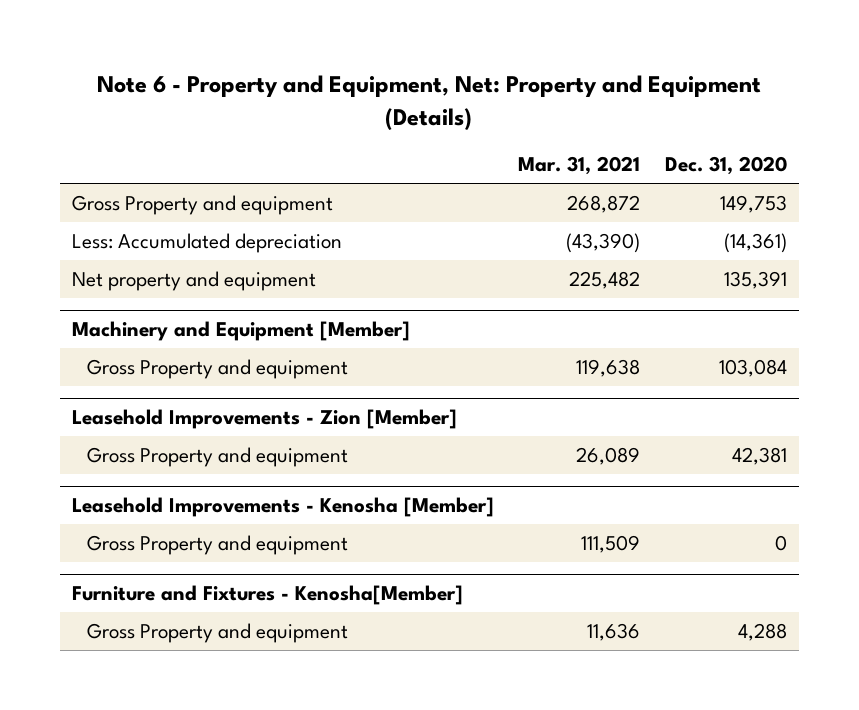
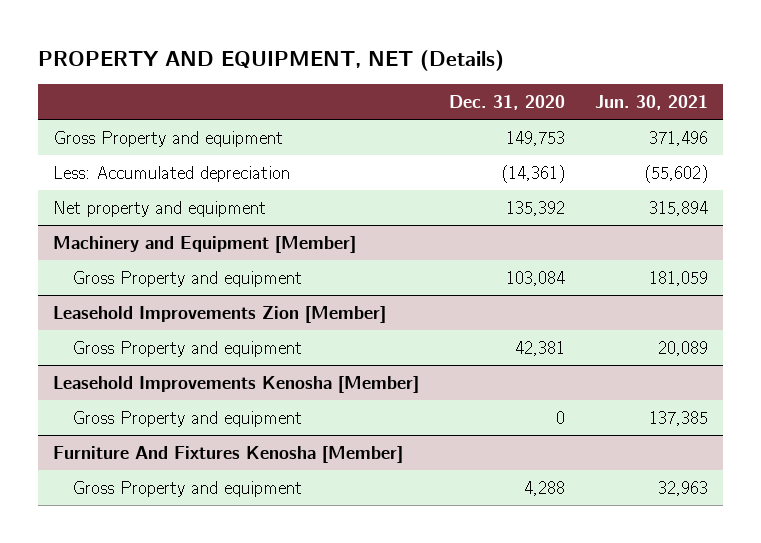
[97,75,762,130] Note 6 - Property and Equipment, Net: Property and Equipment (Details) -> [37,50,504,72] PROPERTY AND EQUIPMENT, NET (Details)
[518,156,641,176] Mar. 31, 2021 -> none
none -> [594,94,708,110] Jun. 30, 2021
[723,270,787,289] 135,391 -> [505,200,565,216] 135,392
[72,408,458,429] Leasehold Improvements - Zion [Member] -> [52,305,386,323] Leasehold Improvements Zion [Member]
[72,496,495,517] Leasehold Improvements - Kenosha [Member] -> [52,375,419,393] Leasehold Improvements Kenosha [Member]
[72,584,464,605] Furniture and Fixtures - Kenosha[Member] -> [52,445,403,463] Furniture And Fixtures Kenosha [Member]

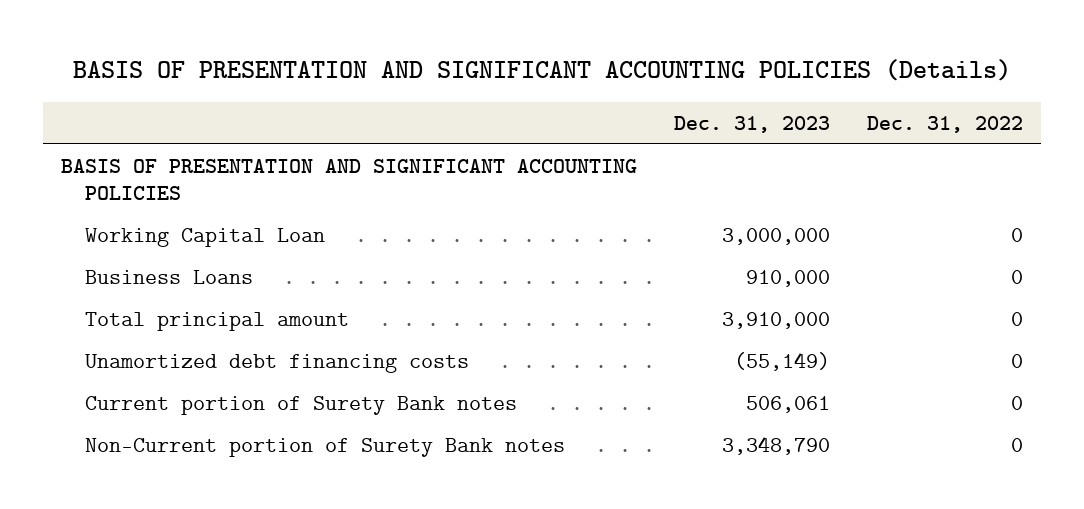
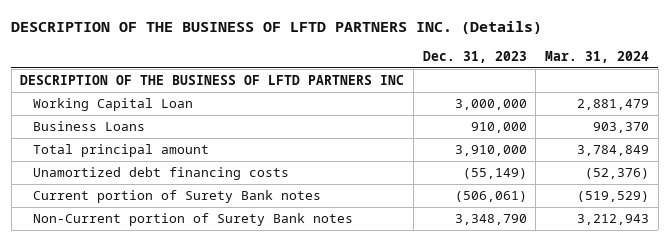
[72,59,1011,82] BASIS OF PRESENTATION AND SIGNIFICANT ACCOUNTING POLICIES (Details) -> [11,20,543,34] DESCRIPTION OF THE BUSINESS OF LFTD PARTNERS INC. (Details)
[866,115,1023,133] Dec. 31, 2022 -> none
none -> [545,50,650,63] Mar. 31, 2024
[61,159,638,200] BASIS OF PRESENTATION AND SIGNIFICANT ACCOUNTING POLICIES -> none
none -> [20,75,405,86] DESCRIPTION OF THE BUSINESS OF LFTD PARTNERS INC
[745,396,830,414] 506,061 -> [454,191,527,203] (506,061)

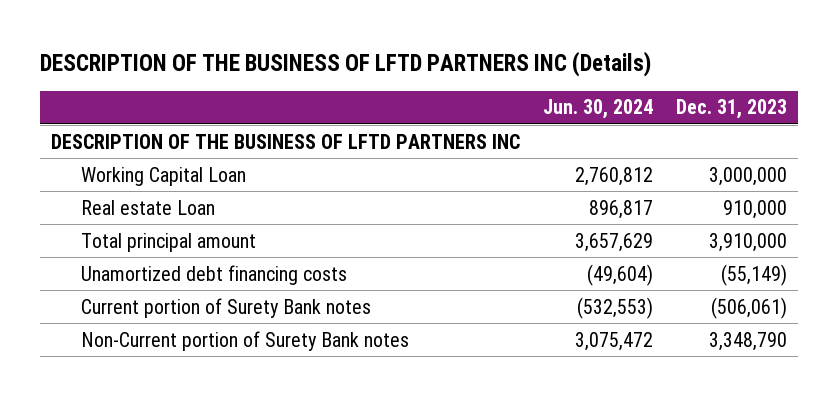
[11,20,543,34] DESCRIPTION OF THE BUSINESS OF LFTD PARTNERS INC. (Details) -> [39,50,651,77] DESCRIPTION OF THE BUSINESS OF LFTD PARTNERS INC (Details)
[545,50,650,63] Mar. 31, 2024 -> none
none -> [542,99,653,120] Jun. 30, 2024
[33,121,146,132] Business Loans -> [81,199,216,215] Real estate Loan

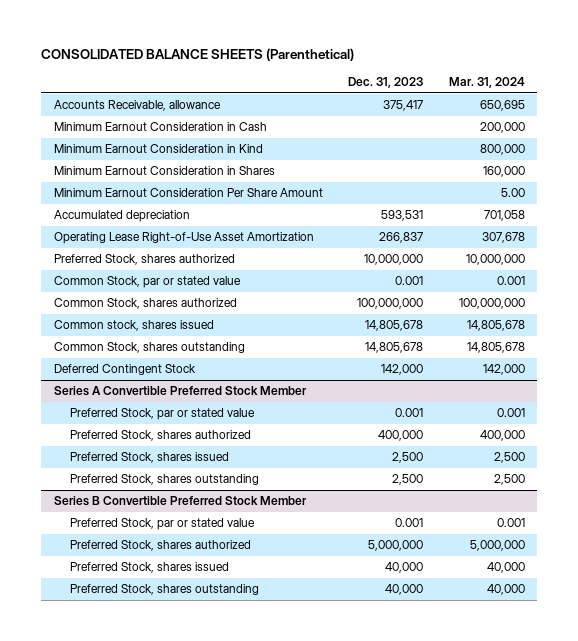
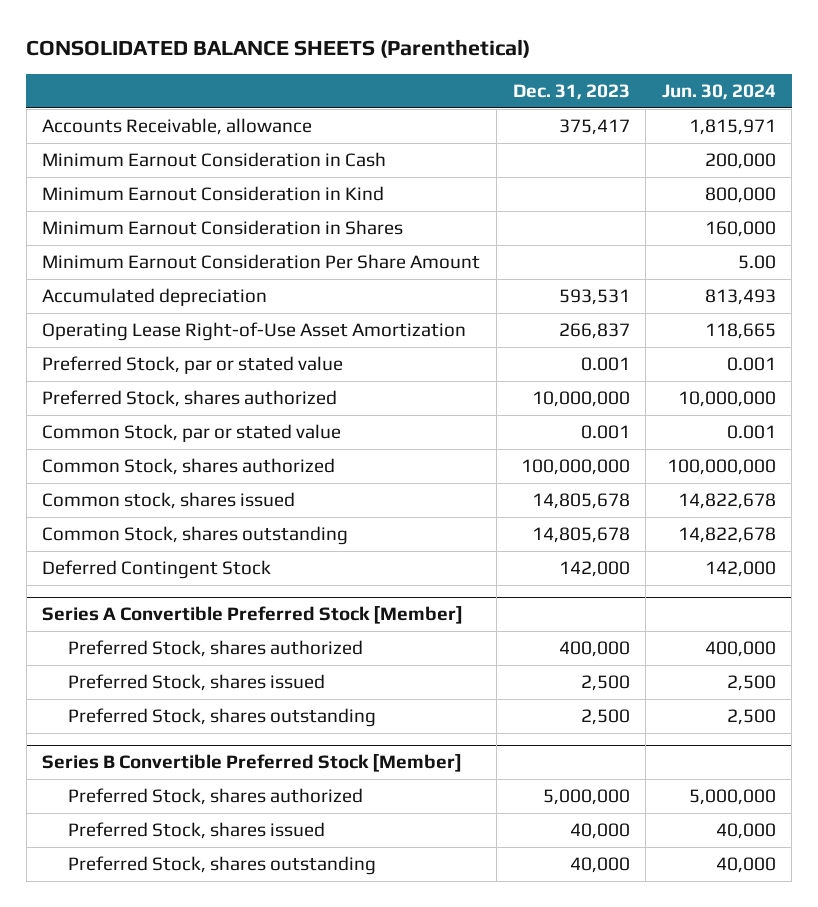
[448,77,525,89] Mar. 31, 2024 -> none
none -> [661,83,776,100] Jun. 30, 2024
none -> [42,355,344,374] Preferred Stock, par or stated value
[69,408,255,421] Preferred Stock, par or stated value -> none
[53,386,307,397] Series A Convertible Preferred Stock Member -> [42,605,464,624] Series A Convertible Preferred Stock [Member]
[69,518,255,531] Preferred Stock, par or stated value -> none
[53,496,307,507] Series B Convertible Preferred Stock Member -> [42,753,463,772] Series B Convertible Preferred Stock [Member]

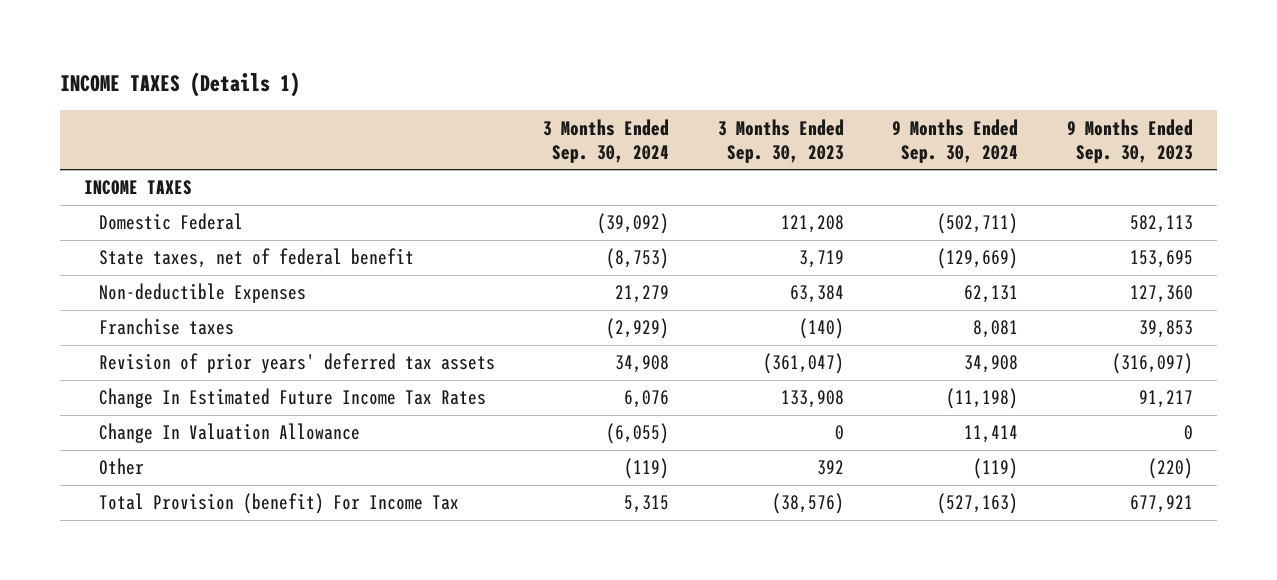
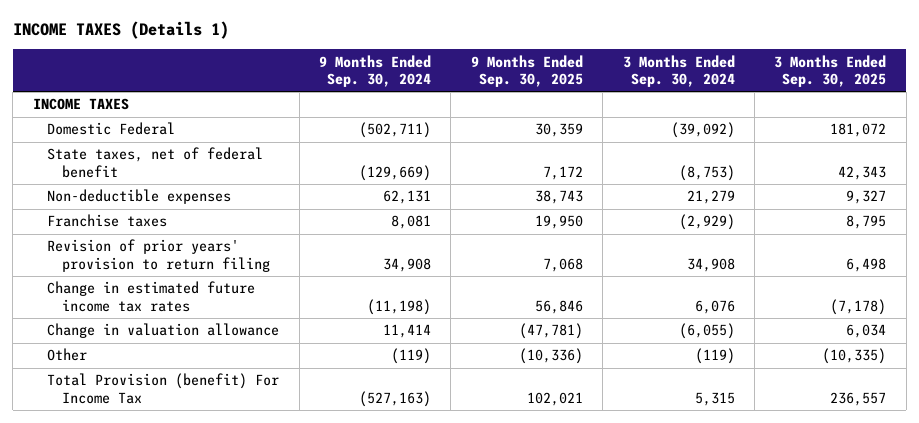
[717,118,844,163] 3 Months Ended Sep. 30, 2023 -> none
[1066,118,1193,163] 9 Months Ended Sep. 30, 2023 -> none
none -> [470,54,583,88] 9 Months Ended Sep. 30, 2025
none -> [774,54,887,88] 3 Months Ended Sep. 30, 2025
[99,283,307,304] Non-deductible Expenses -> [47,189,232,205] Non-deductible expenses
[99,353,496,374] Revision of prior years' deferred tax assets -> [47,239,270,272] Revision of prior years' provision to return filing
[99,388,487,409] Change In Estimated Future Income Tax Rates -> [47,281,256,312] Change in estimated future income tax rates
[99,423,361,444] Change In Valuation Allowance -> [47,323,280,339] Change in valuation allowance

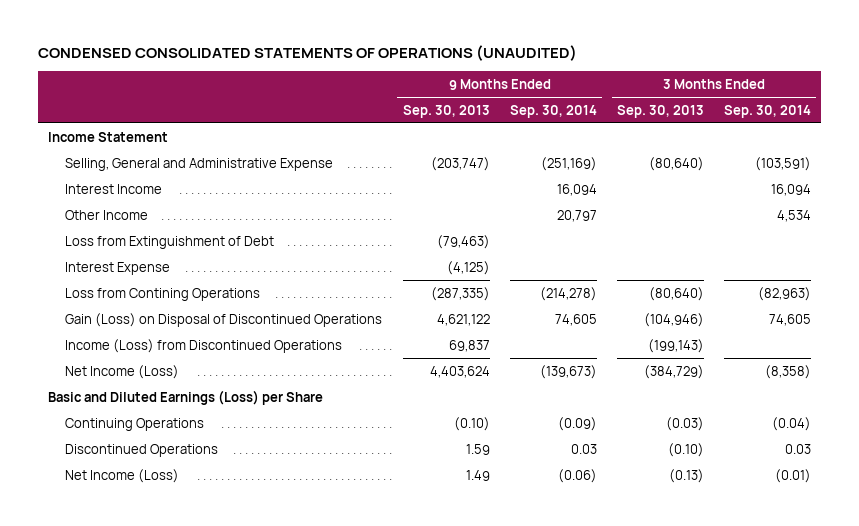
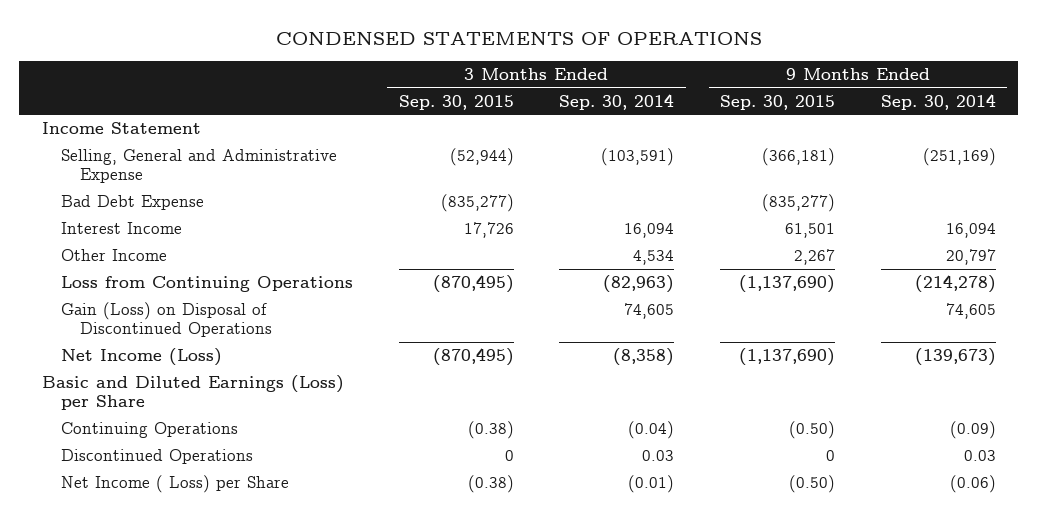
[37,45,577,62] CONDENSED CONSOLIDATED STATEMENTS OF OPERATIONS (UNAUDITED) -> [275,31,762,45] CONDENSED STATEMENTS OF OPERATIONS
[402,104,490,118] Sep. 30, 2013 -> none
[616,104,704,118] Sep. 30, 2013 -> none
none -> [398,94,514,110] Sep. 30, 2015
none -> [719,94,835,110] Sep. 30, 2015
none -> [60,195,204,211] Bad Debt Expense
[65,235,275,249] Loss from Extinguishment of Debt -> none
[65,261,171,275] Interest Expense -> none
[65,287,261,301] Loss from Contining Operations -> [60,276,353,293] Loss from Continuing Operations
[65,338,343,353] Income (Loss) from Discontinued Operations -> none
[65,468,180,483] Net Income (Loss) -> [60,475,289,494] Net Income ( Loss) per Share

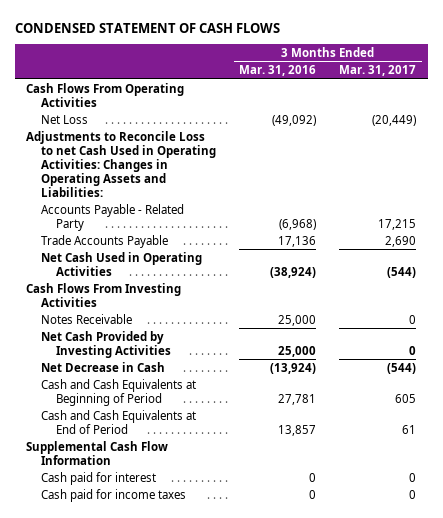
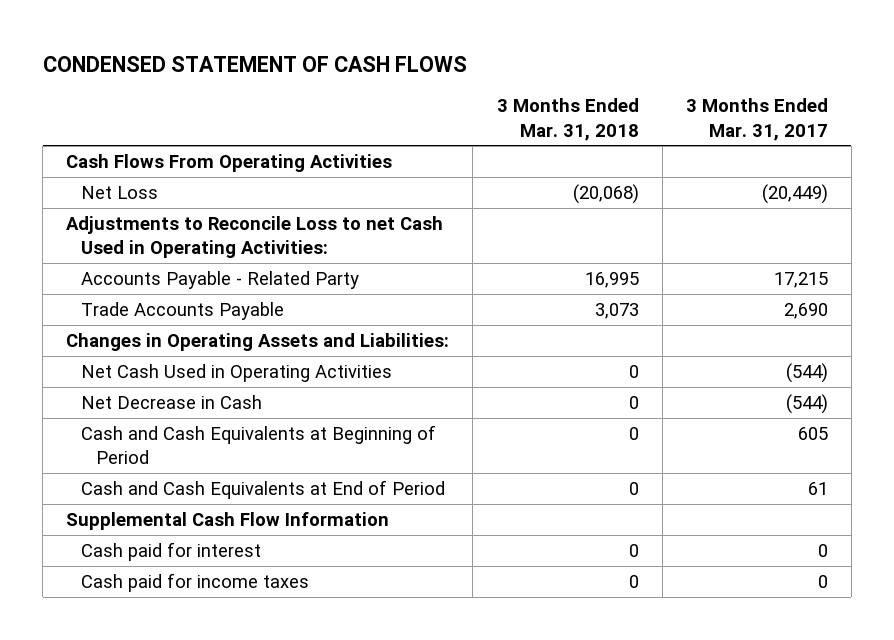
[239,65,317,77] Mar. 31, 2016 -> none
none -> [496,98,639,141] 3 Months Ended Mar. 31, 2018
[26,130,217,197] Adjustments to Reconcile Loss to net Cash Used in Operating Activities: Changes in Operating Assets and Liabilities: -> [66,215,444,259] Adjustments to Reconcile Loss to net Cash Used in Operating Activities:
none -> [66,332,450,351] Changes in Operating Assets and Liabilities:
[26,282,182,307] Cash Flows From Investing Activities -> none
[41,313,133,324] Notes Receivable -> none
[41,330,172,358] Net Cash Provided by Investing Activities -> none

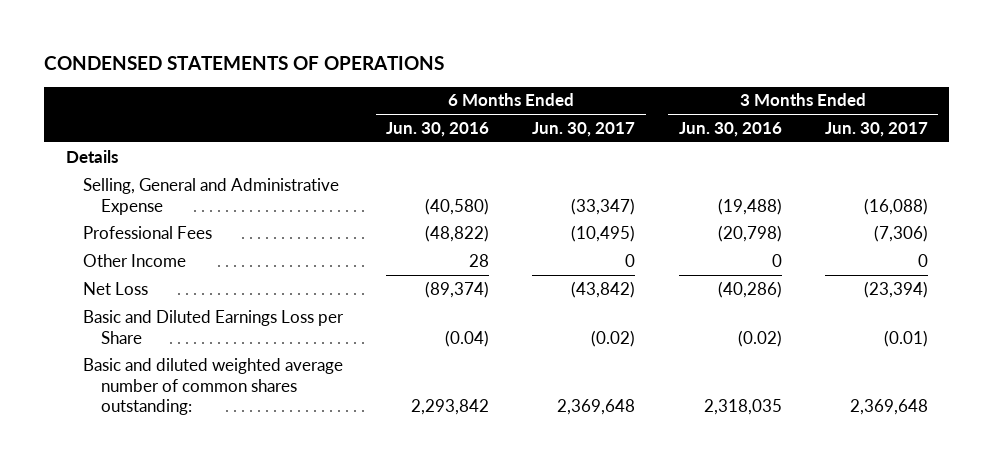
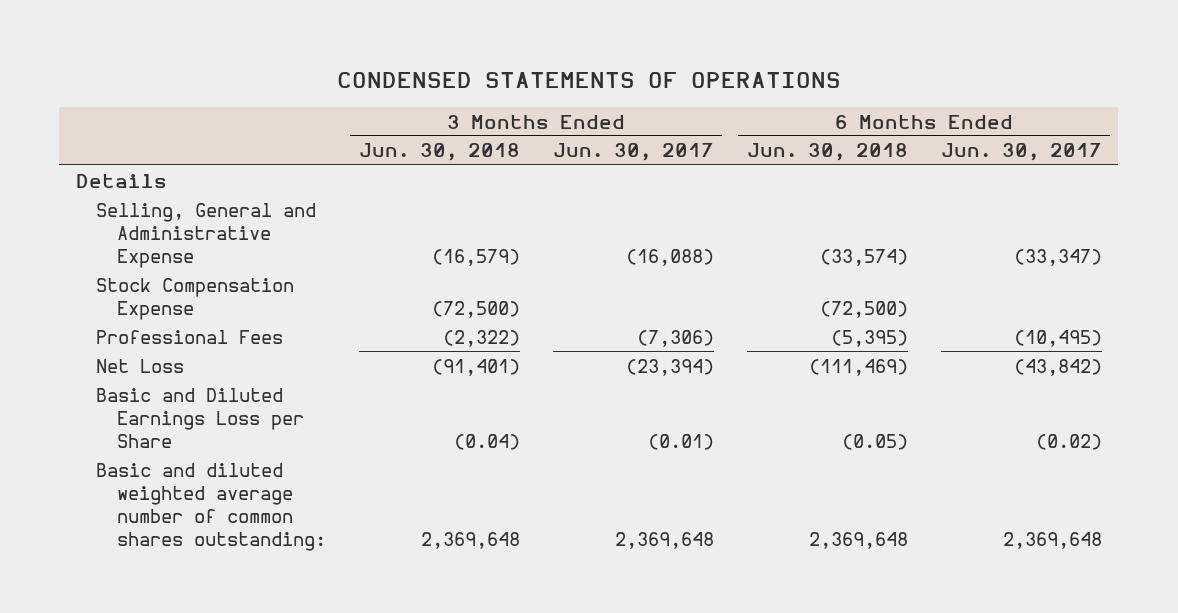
[386,121,490,137] Jun. 30, 2016 -> none
[678,121,782,137] Jun. 30, 2016 -> none
none -> [358,143,520,162] Jun. 30, 2018
none -> [746,143,908,162] Jun. 30, 2018
none -> [96,277,295,320] Stock Compensation Expense
[83,253,187,267] Other Income -> none

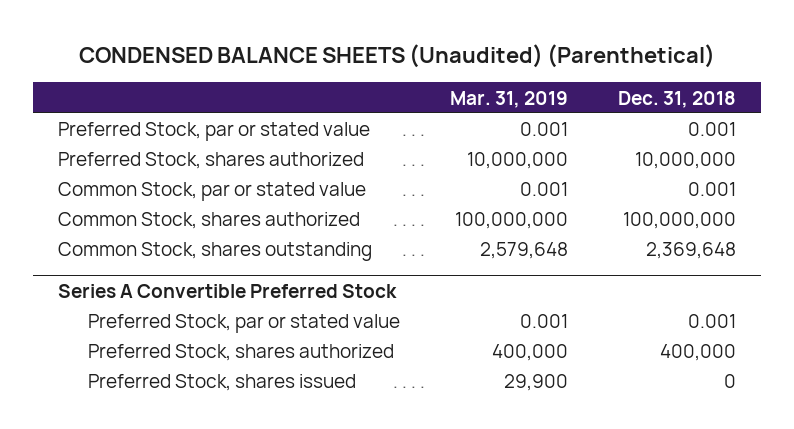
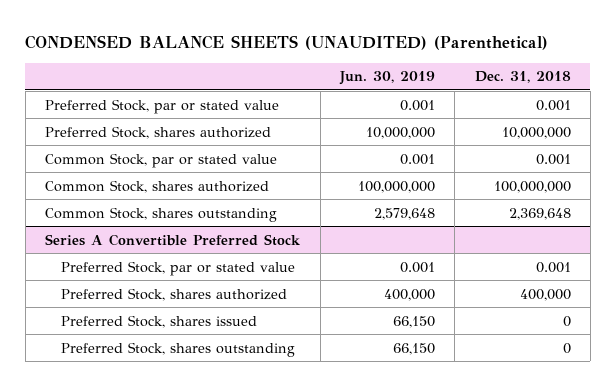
[79,44,716,69] CONDENSED BALANCE SHEETS (Unaudited) (Parenthetical) -> [25,34,549,50] CONDENSED BALANCE SHEETS (UNAUDITED) (Parenthetical)
[449,90,568,108] Mar. 31, 2019 -> none
none -> [338,71,435,86] Jun. 30, 2019
none -> [60,341,295,357] Preferred Stock, shares outstanding

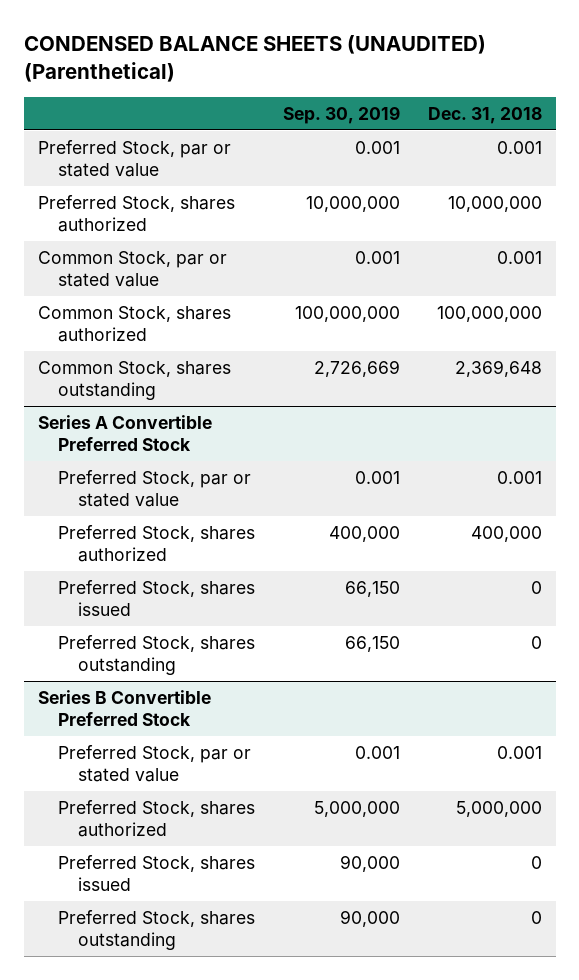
[338,71,435,86] Jun. 30, 2019 -> none
none -> [282,105,400,124] Sep. 30, 2019
none -> [37,690,211,726] Series B Convertible Preferred Stock
none -> [58,745,252,782] Preferred Stock, par or stated value
none -> [58,800,256,837] Preferred Stock, shares authorized
none -> [58,855,256,891] Preferred Stock, shares issued
none -> [58,910,256,950] Preferred Stock, shares outstanding

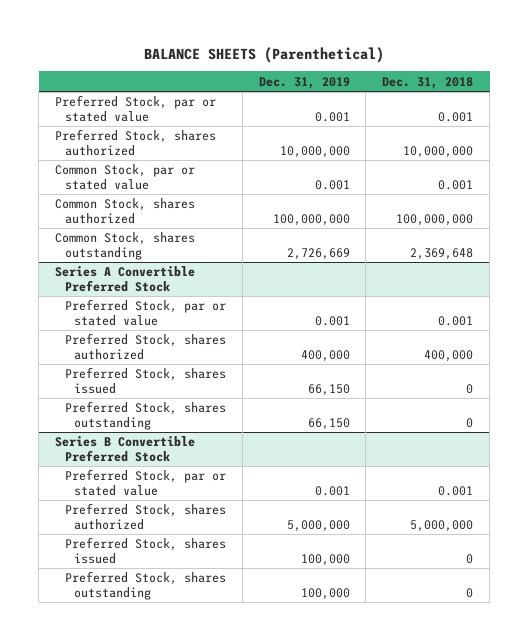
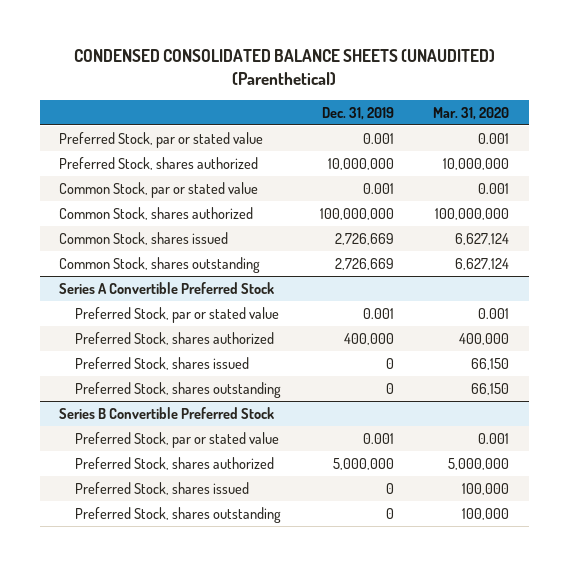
[144,46,385,63] BALANCE SHEETS (Parenthetical) -> [74,49,496,86] CONDENSED CONSOLIDATED BALANCE SHEETS (UNAUDITED) (Parenthetical)
[382,76,474,89] Dec. 31, 2018 -> none
none -> [433,106,510,120] Mar. 31, 2020
none -> [59,231,229,245] Common Stock, shares issued
[307,383,350,396] 66,150 -> [386,357,395,369] 0
[307,417,350,430] 66,150 -> [386,382,395,394] 0
[300,553,350,566] 100,000 -> [386,482,395,494] 0
[300,587,350,600] 100,000 -> [386,507,395,519] 0

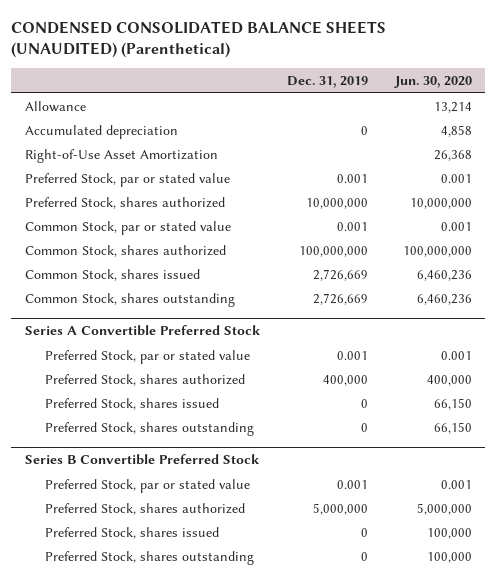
[433,106,510,120] Mar. 31, 2020 -> none
none -> [393,75,472,88] Jun. 30, 2020
none -> [24,100,86,112] Allowance
none -> [24,124,178,139] Accumulated depreciation
none -> [24,148,218,163] Right-of-Use Asset Amortization

